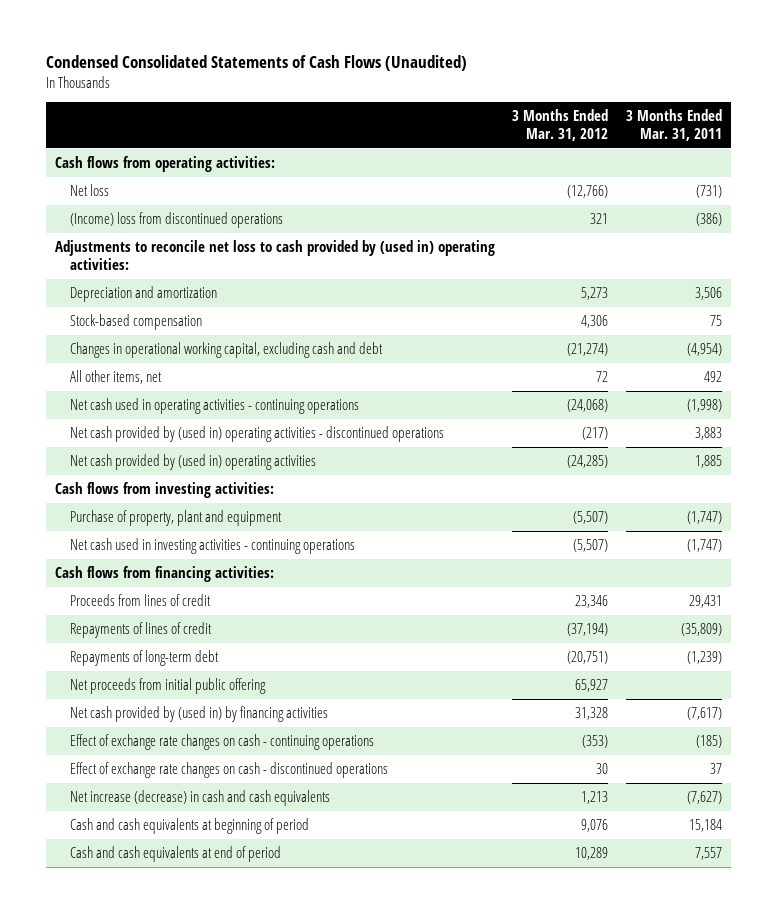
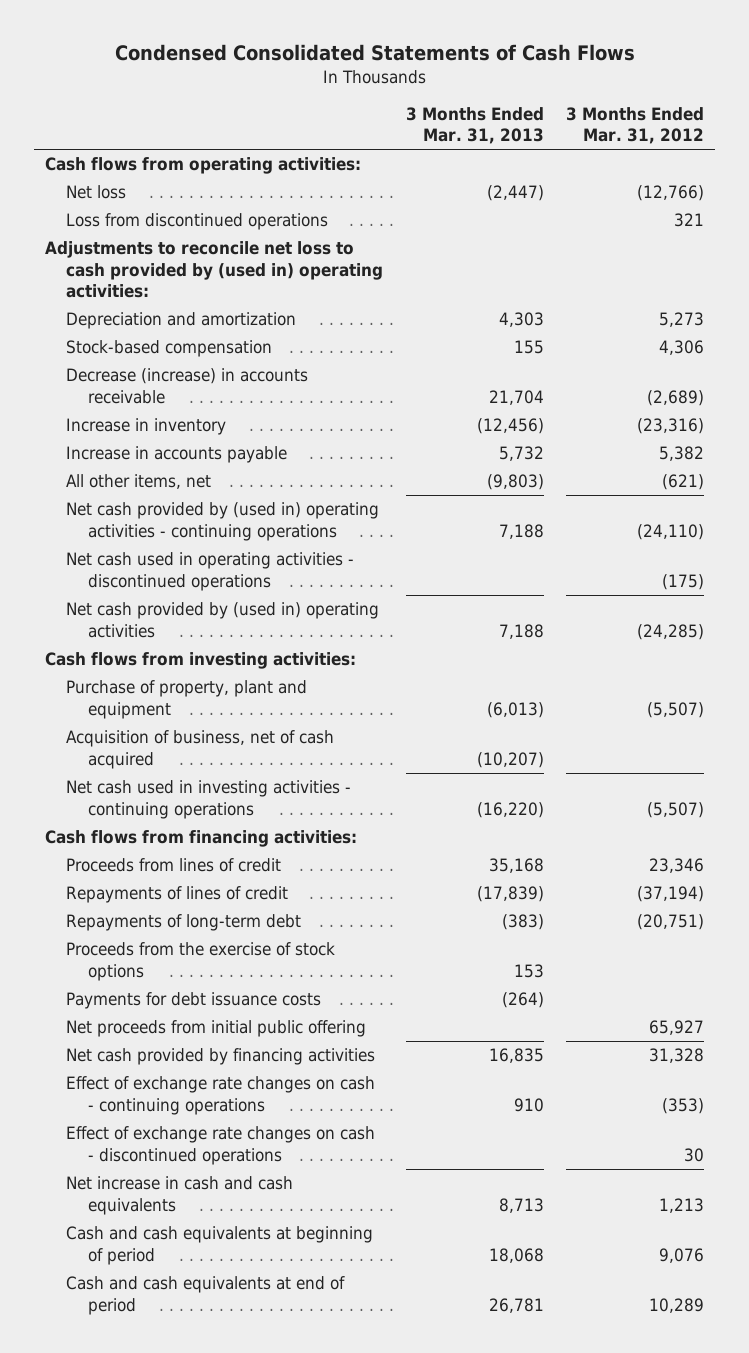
[45,55,467,72] Condensed Consolidated Statements of Cash Flows (Unaudited) -> [114,43,635,61] Condensed Consolidated Statements of Cash Flows
[625,109,722,141] 3 Months Ended Mar. 31, 2011 -> none
none -> [405,106,544,145] 3 Months Ended Mar. 31, 2013
[70,212,284,229] (Income) loss from discontinued operations -> [66,213,329,231] Loss from discontinued operations
[70,342,384,359] Changes in operational working capital, excluding cash and debt -> none
none -> [66,368,309,404] Decrease (increase) in accounts receivable
none -> [66,418,227,436] Increase in inventory
none -> [66,446,288,464] Increase in accounts payable
[596,371,609,383] 72 -> [662,474,705,491] (621)
[70,398,360,415] Net cash used in operating activities - continuing operations -> [66,502,380,541] Net cash provided by (used in) operating activities - continuing operations
[567,399,609,413] (24,068) -> [637,523,705,540] (24,110)
[70,426,445,443] Net cash provided by (used in) operating activities - discontinued operations -> [66,552,355,591] Net cash used in operating activities - discontinued operations
[582,427,609,441] (217) -> [662,573,705,590] (175)
none -> [66,730,335,769] Acquisition of business, net of cash acquired
none -> [66,942,336,981] Proceeds from the exercise of stock options
none -> [66,992,322,1010] Payments for debt issuance costs
[70,706,329,723] Net cash provided by (used in) by financing activities -> [66,1048,376,1066] Net cash provided by financing activities
[70,790,331,807] Net increase (decrease) in cash and cash equivalents -> [66,1176,294,1215] Net increase in cash and cash equivalents

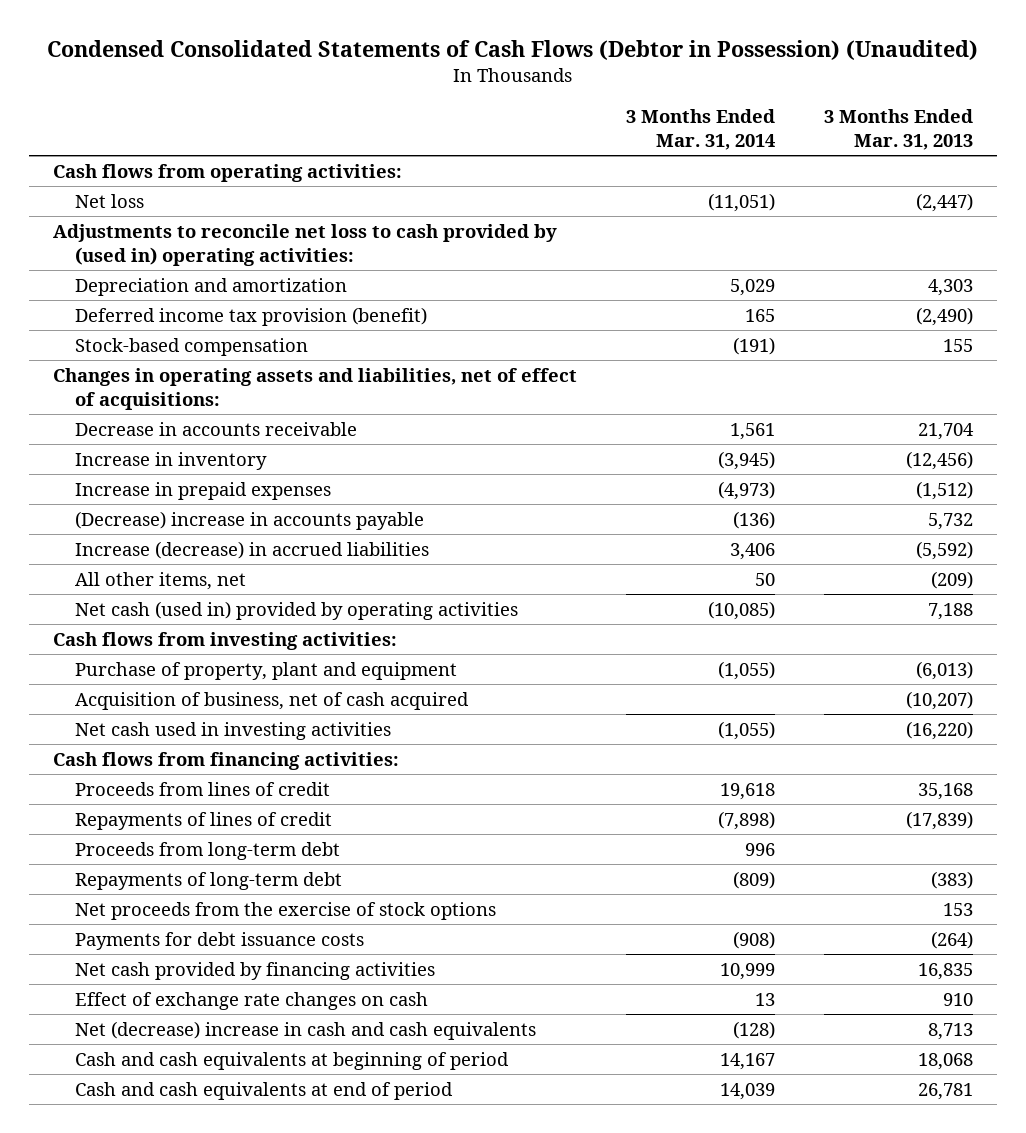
[114,43,635,61] Condensed Consolidated Statements of Cash Flows -> [46,40,978,61] Condensed Consolidated Statements of Cash Flows (Debtor in Possession) (Unaudited)
[566,106,705,145] 3 Months Ended Mar. 31, 2012 -> none
none -> [625,108,775,150] 3 Months Ended Mar. 31, 2014
[66,213,329,231] Loss from discontinued operations -> none
none -> [74,306,427,326] Deferred income tax provision (benefit)
none -> [52,367,577,410] Changes in operating assets and liabilities, net of effect of acquisitions:
[66,368,309,404] Decrease (increase) in accounts receivable -> [74,421,357,436] Decrease in accounts receivable
[66,552,355,591] Net cash used in operating activities - discontinued operations -> none
[66,602,380,638] Net cash provided by (used in) operating activities -> none
none -> [74,481,331,500] Increase in prepaid expenses
[66,446,288,464] Increase in accounts payable -> [74,510,424,530] (Decrease) increase in accounts payable
none -> [74,540,429,559] Increase (decrease) in accrued liabilities
[486,474,544,491] (9,803) -> [930,570,973,589] (209)
[66,502,380,541] Net cash provided by (used in) operating activities - continuing operations -> [74,600,518,620] Net cash (used in) provided by operating activities
[66,780,352,819] Net cash used in investing activities - continuing operations -> [74,721,391,740] Net cash used in investing activities
none -> [74,841,340,860] Proceeds from long-term debt
[66,942,336,981] Proceeds from the exercise of stock options -> [74,901,496,920] Net proceeds from the exercise of stock options
[66,1020,367,1038] Net proceeds from initial public offering -> none
[66,1126,376,1165] Effect of exchange rate changes on cash - discontinued operations -> none
[66,1076,376,1115] Effect of exchange rate changes on cash - continuing operations -> [74,991,428,1010] Effect of exchange rate changes on cash
[66,1176,294,1215] Net increase in cash and cash equivalents -> [74,1020,536,1040] Net (decrease) increase in cash and cash equivalents

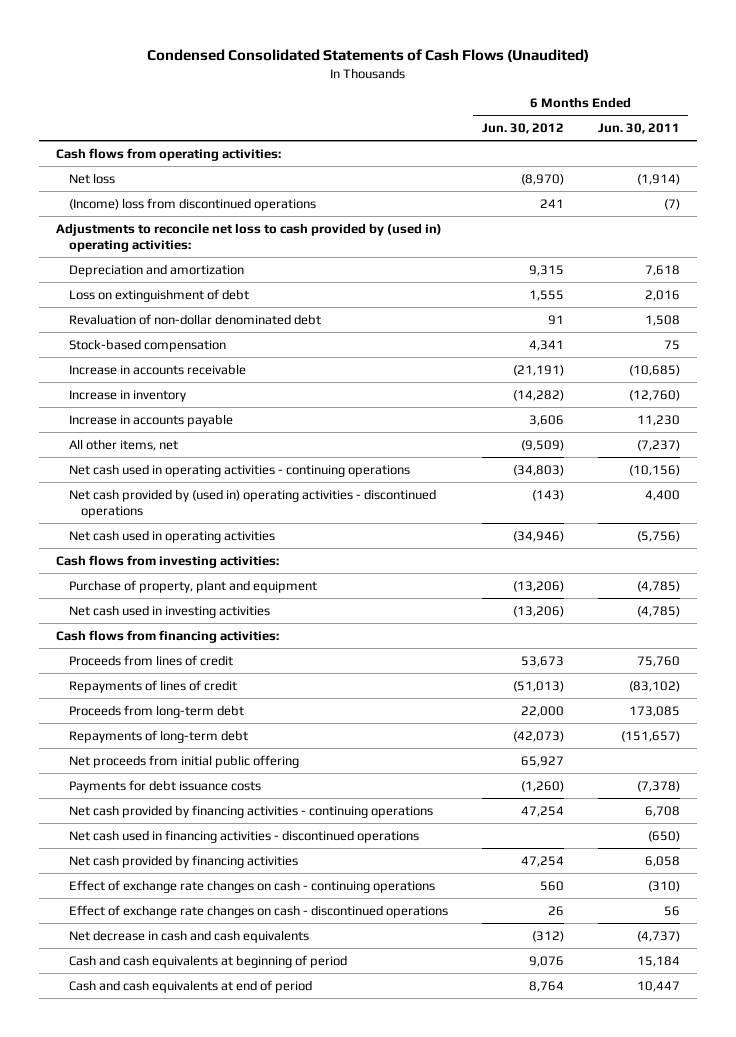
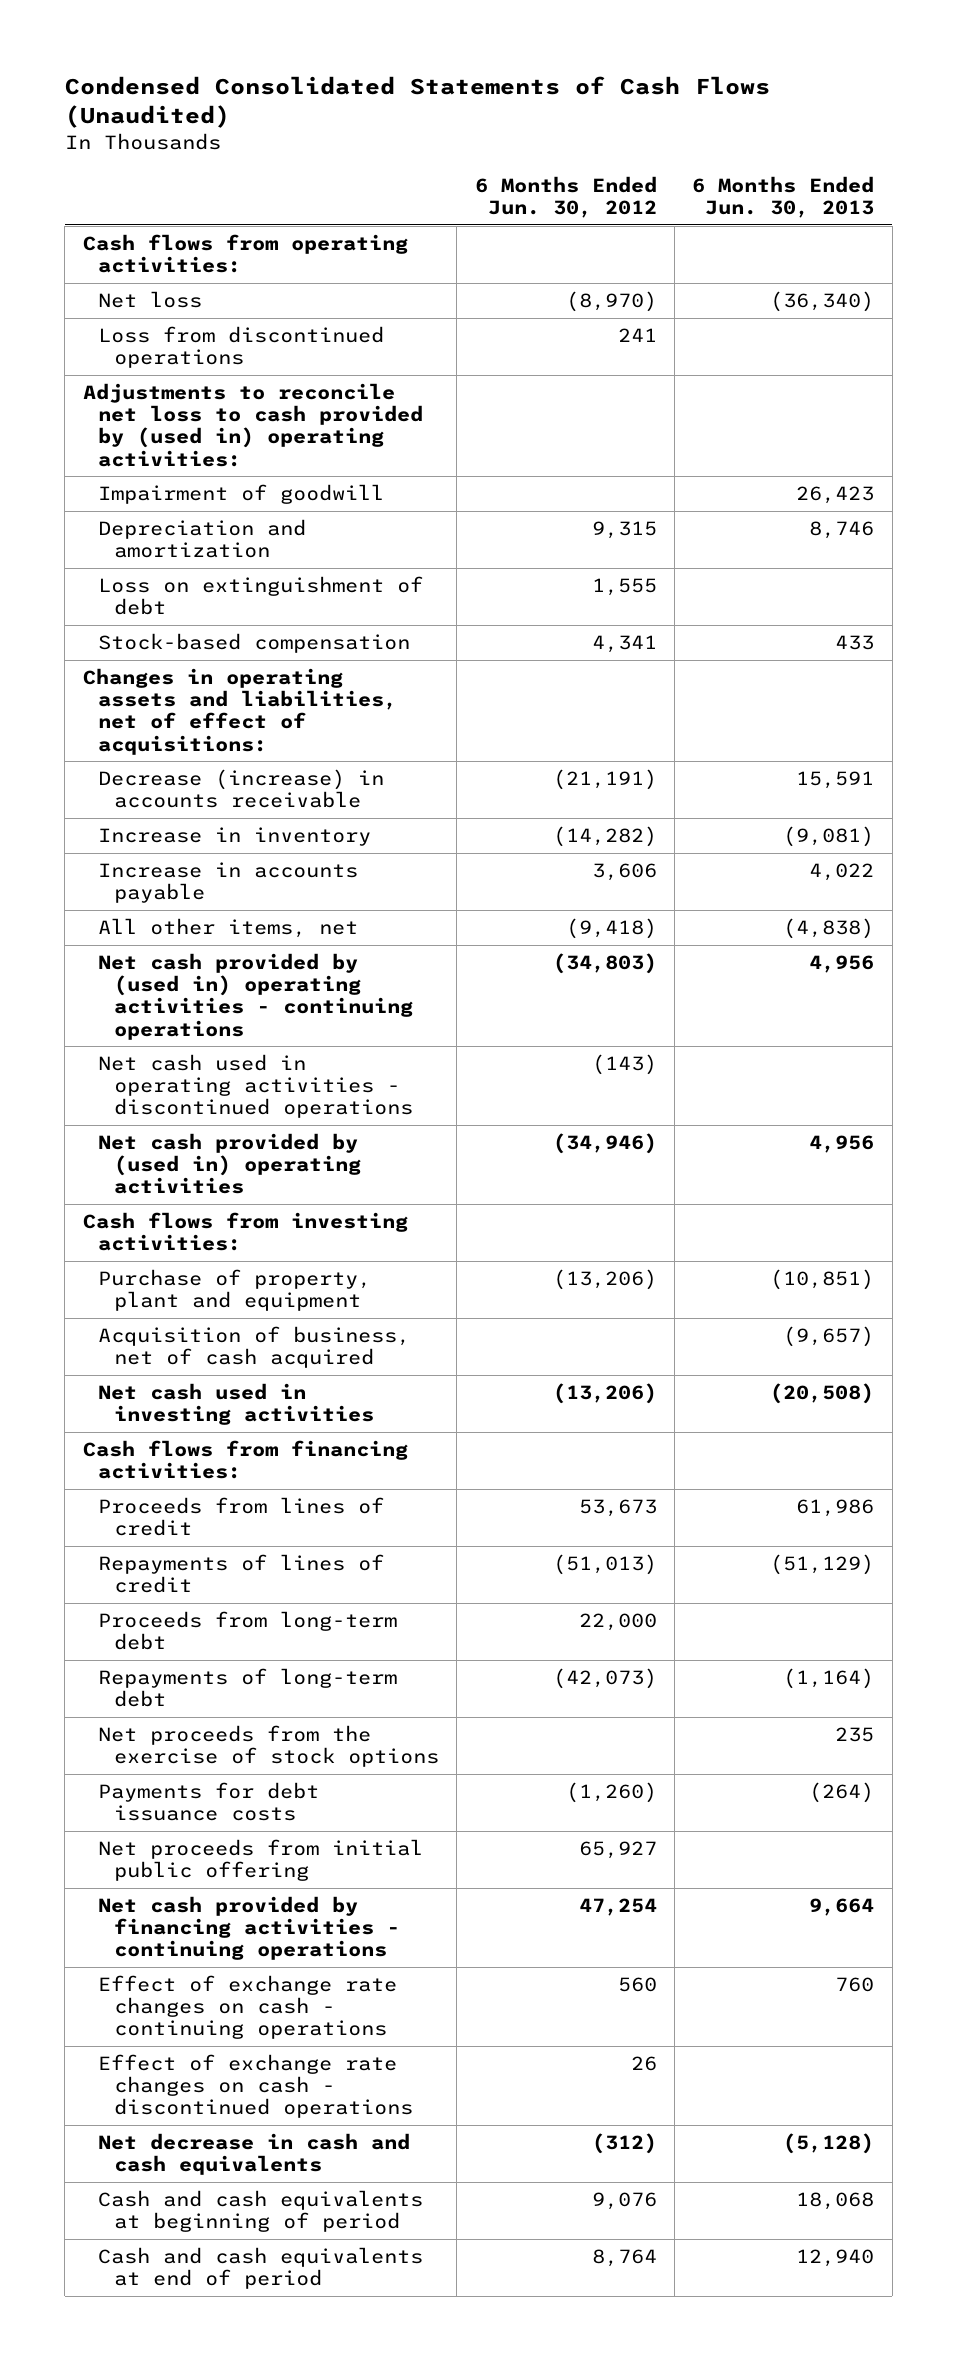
[597,123,680,135] Jun. 30, 2011 -> none
none -> [692,175,875,218] 6 Months Ended Jun. 30, 2013
[68,197,316,211] (Income) loss from discontinued operations -> [98,325,385,369] Loss from discontinued operations
none -> [98,483,385,504] Impairment of goodwill
[68,313,321,325] Revaluation of non-dollar denominated debt -> none
none -> [82,667,398,755] Changes in operating assets and liabilities, net of effect of acquisitions:
[68,363,246,375] Increase in accounts receivable -> [98,768,385,809] Decrease (increase) in accounts receivable
[520,439,564,451] (9,509) -> [565,917,657,939] (9,418)
[68,463,410,477] Net cash used in operating activities - continuing operations -> [98,952,414,1040] Net cash provided by (used in) operating activities - continuing operations
[68,488,436,519] Net cash provided by (used in) operating activities - discontinued operations -> [98,1053,414,1119] Net cash used in operating activities - discontinued operations
[68,529,275,543] Net cash used in operating activities -> [98,1132,362,1195] Net cash provided by (used in) operating activities
none -> [98,1325,411,1369] Acquisition of business, net of cash acquired
none -> [98,1724,440,1768] Net proceeds from the exercise of stock options
[68,754,299,768] Net proceeds from initial public offering -> [98,1838,424,1882] Net proceeds from initial public offering
[68,829,419,843] Net cash used in financing activities - discontinued operations -> none
[68,854,298,868] Net cash provided by financing activities -> none

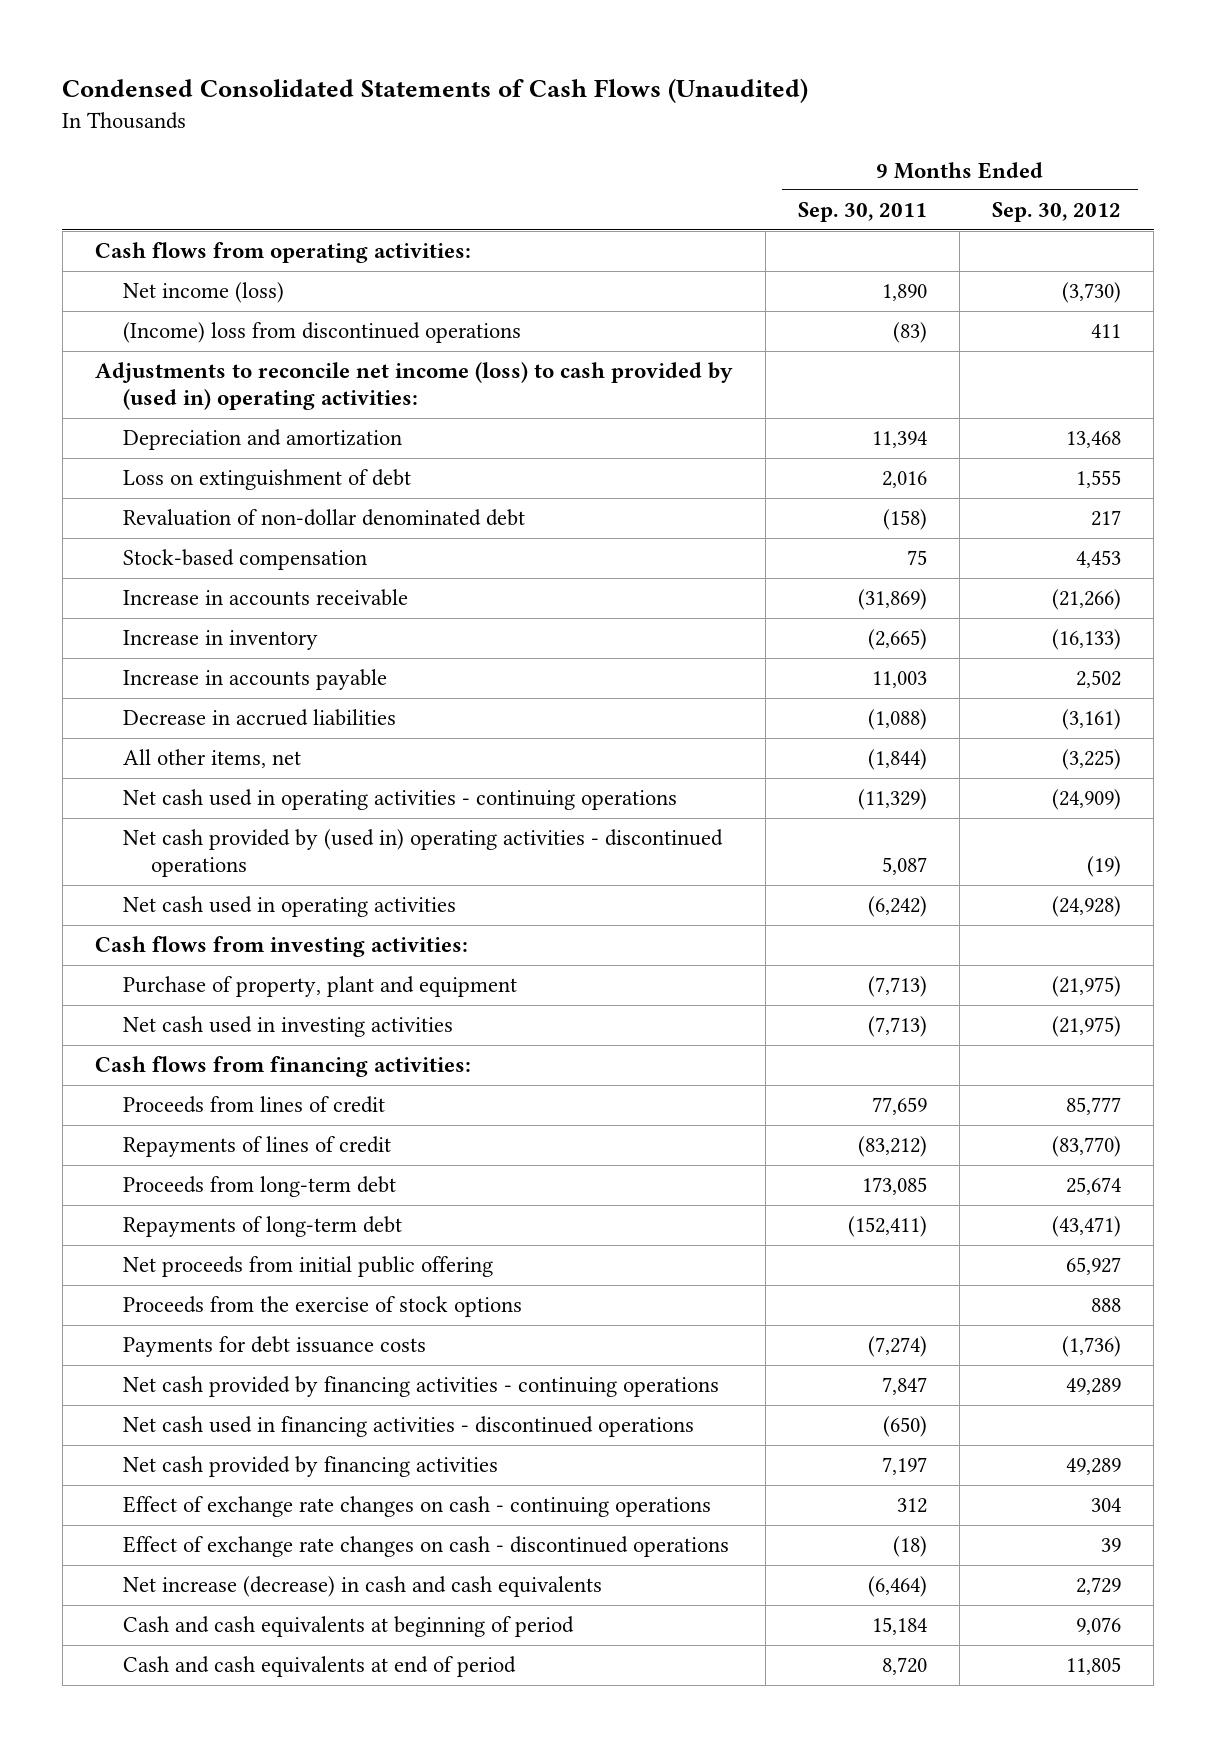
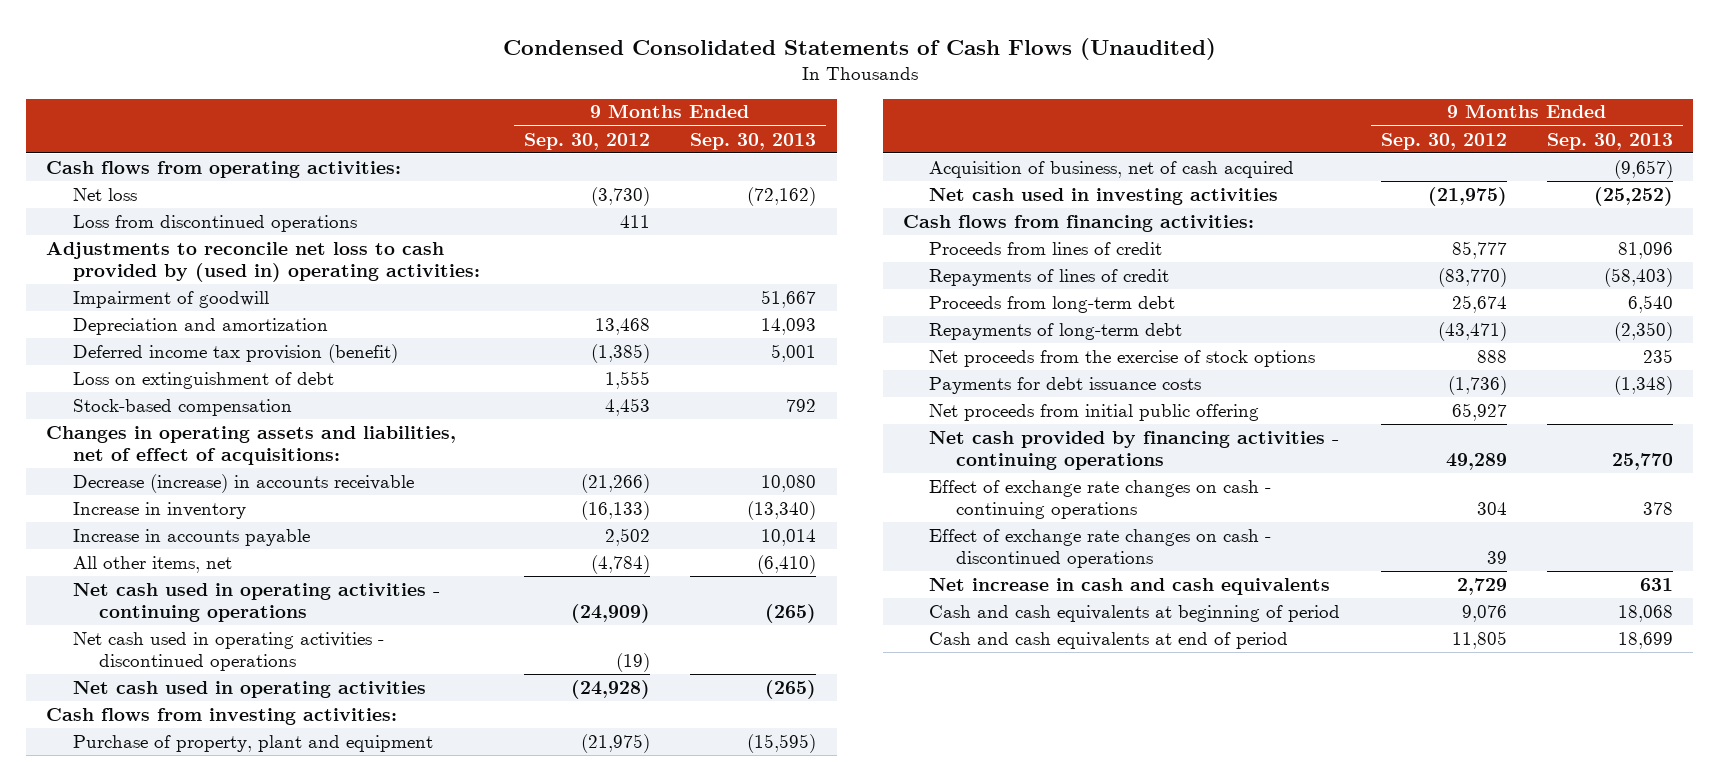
[798,202,928,223] Sep. 30, 2011 -> none
none -> [690,132,817,150] Sep. 30, 2013
[123,282,285,304] Net income (loss) -> [72,187,137,201] Net loss
[123,322,522,344] (Income) loss from discontinued operations -> [72,214,357,232] Loss from discontinued operations
[94,362,733,411] Adjustments to reconcile net income (loss) to cash provided by (used in) operating activities: -> [46,241,480,283] Adjustments to reconcile net loss to cash provided by (used in) operating activities:
none -> [72,290,269,308] Impairment of goodwill
none -> [72,343,398,363] Deferred income tax provision (benefit)
[123,509,526,527] Revaluation of non-dollar denominated debt -> none
none -> [46,425,457,466] Changes in operating assets and liabilities, net of effect of acquisitions:
[123,589,409,607] Increase in accounts receivable -> [72,473,414,493] Decrease (increase) in accounts receivable
[123,709,397,727] Decrease in accrued liabilities -> none
[1062,749,1122,771] (3,225) -> [591,554,651,574] (4,784)
[123,829,724,878] Net cash provided by (used in) operating activities - discontinued operations -> [72,631,384,672] Net cash used in operating activities - discontinued operations
none -> [929,160,1295,178] Acquisition of business, net of cash acquired
[123,1296,523,1318] Proceeds from the exercise of stock options -> [929,349,1316,367] Net proceeds from the exercise of stock options
[123,1256,494,1278] Net proceeds from initial public offering -> [929,403,1260,421] Net proceeds from initial public offering
[123,1416,695,1438] Net cash used in financing activities - discontinued operations -> none
[123,1456,499,1478] Net cash provided by financing activities -> none
[123,1576,603,1598] Net increase (decrease) in cash and cash equivalents -> [929,577,1331,595] Net increase in cash and cash equivalents

